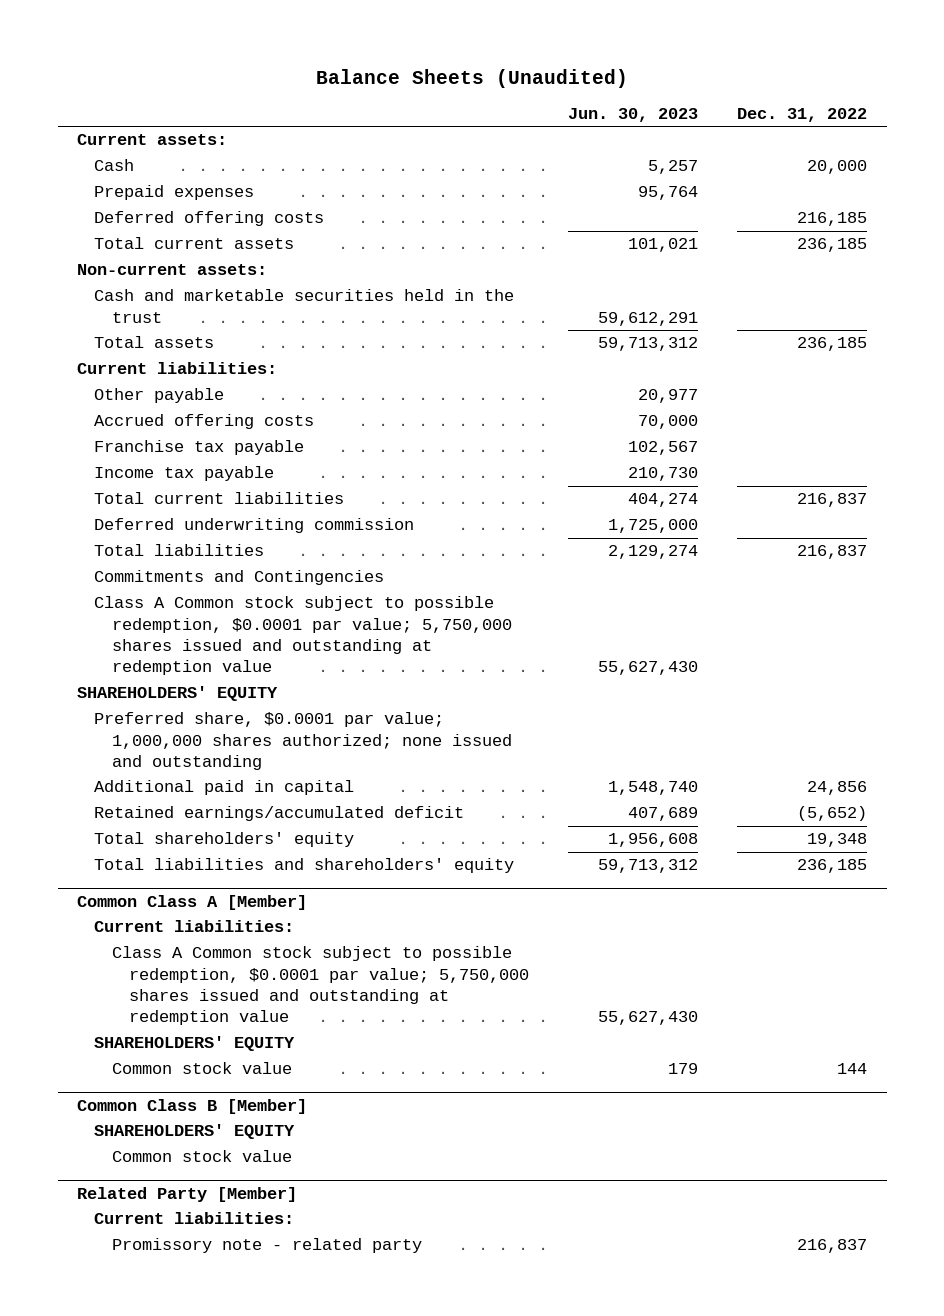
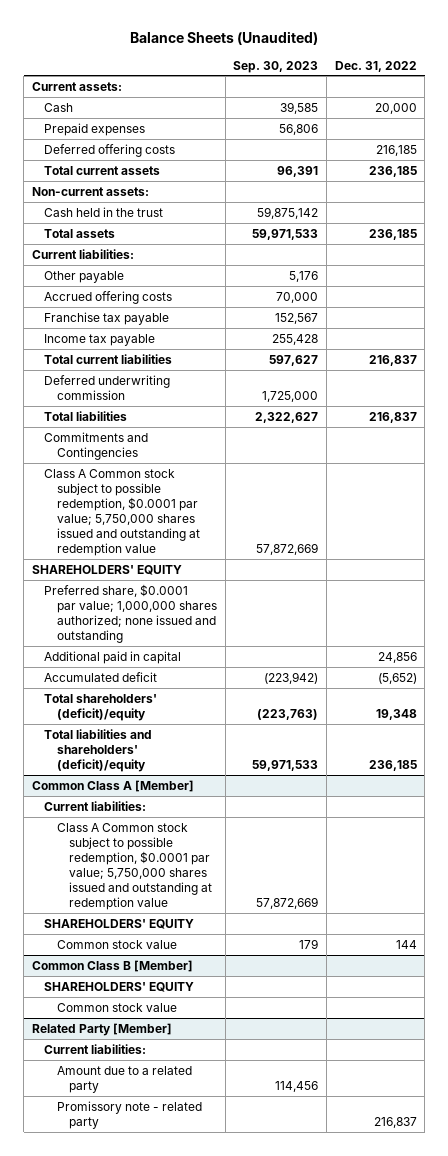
[567,107,698,122] Jun. 30, 2023 -> none
none -> [233,60,319,73] Sep. 30, 2023
[94,289,515,323] Cash and marketable securities held in the trust -> [44,206,164,217] Cash held in the trust
[94,806,465,822] Retained earnings/accumulated deficit -> [44,671,158,682] Accumulated deficit
[94,832,355,848] Total shareholders' equity -> [44,693,158,721] Total shareholders' (deficit)/equity
[94,858,515,874] Total liabilities and shareholders' equity -> [44,728,153,772] Total liabilities and shareholders' (deficit)/equity
none -> [56,1065,192,1093] Amount due to a related party

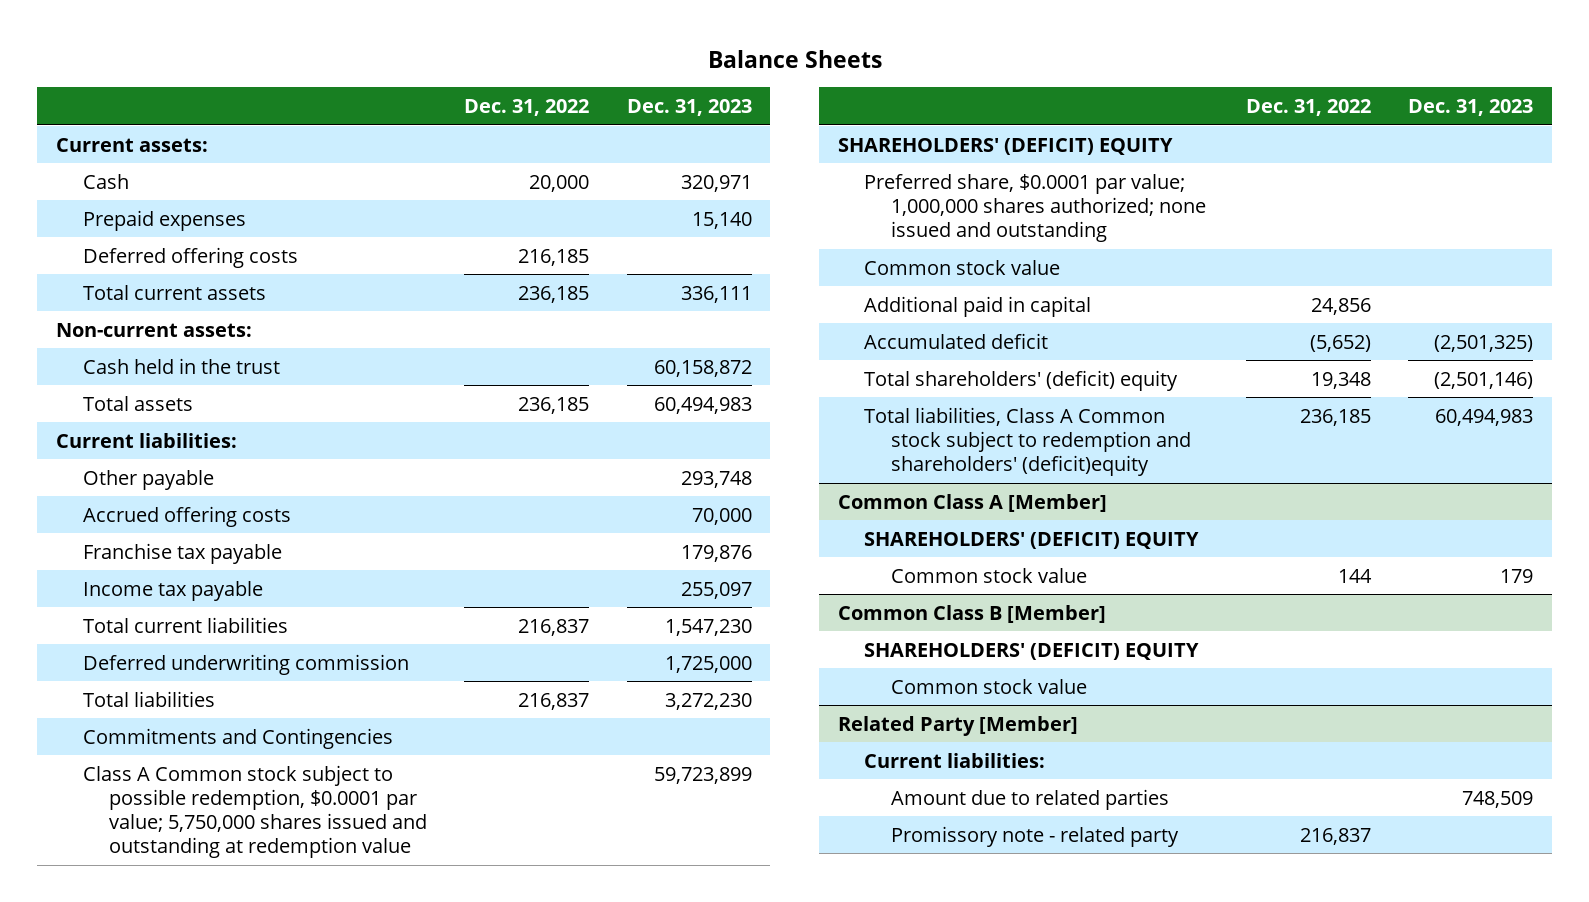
[130,30,319,45] Balance Sheets (Unaudited) -> [707,49,882,68] Balance Sheets
[233,60,319,73] Sep. 30, 2023 -> none
none -> [626,99,752,117] Dec. 31, 2023
[31,564,182,575] SHAREHOLDERS' EQUITY -> [837,137,1173,155] SHAREHOLDERS' (DEFICIT) EQUITY
none -> [864,259,1061,275] Common stock value
[44,693,158,721] Total shareholders' (deficit)/equity -> [864,369,1179,391] Total shareholders' (deficit) equity
[44,728,153,772] Total liabilities and shareholders' (deficit)/equity -> [864,406,1191,477] Total liabilities, Class A Common stock subject to redemption and shareholders' (deficit)equity
[44,800,147,811] Current liabilities: -> none
[56,822,213,911] Class A Common stock subject to possible redemption, $0.0001 par value; 5,750,000 shares issued and outstanding at redemption value -> none
[44,918,195,929] SHAREHOLDERS' EQUITY -> [864,531,1200,549] SHAREHOLDERS' (DEFICIT) EQUITY
[44,981,195,992] SHAREHOLDERS' EQUITY -> [864,642,1200,660] SHAREHOLDERS' (DEFICIT) EQUITY
[56,1065,192,1093] Amount due to a related party -> [890,788,1169,810] Amount due to related parties

